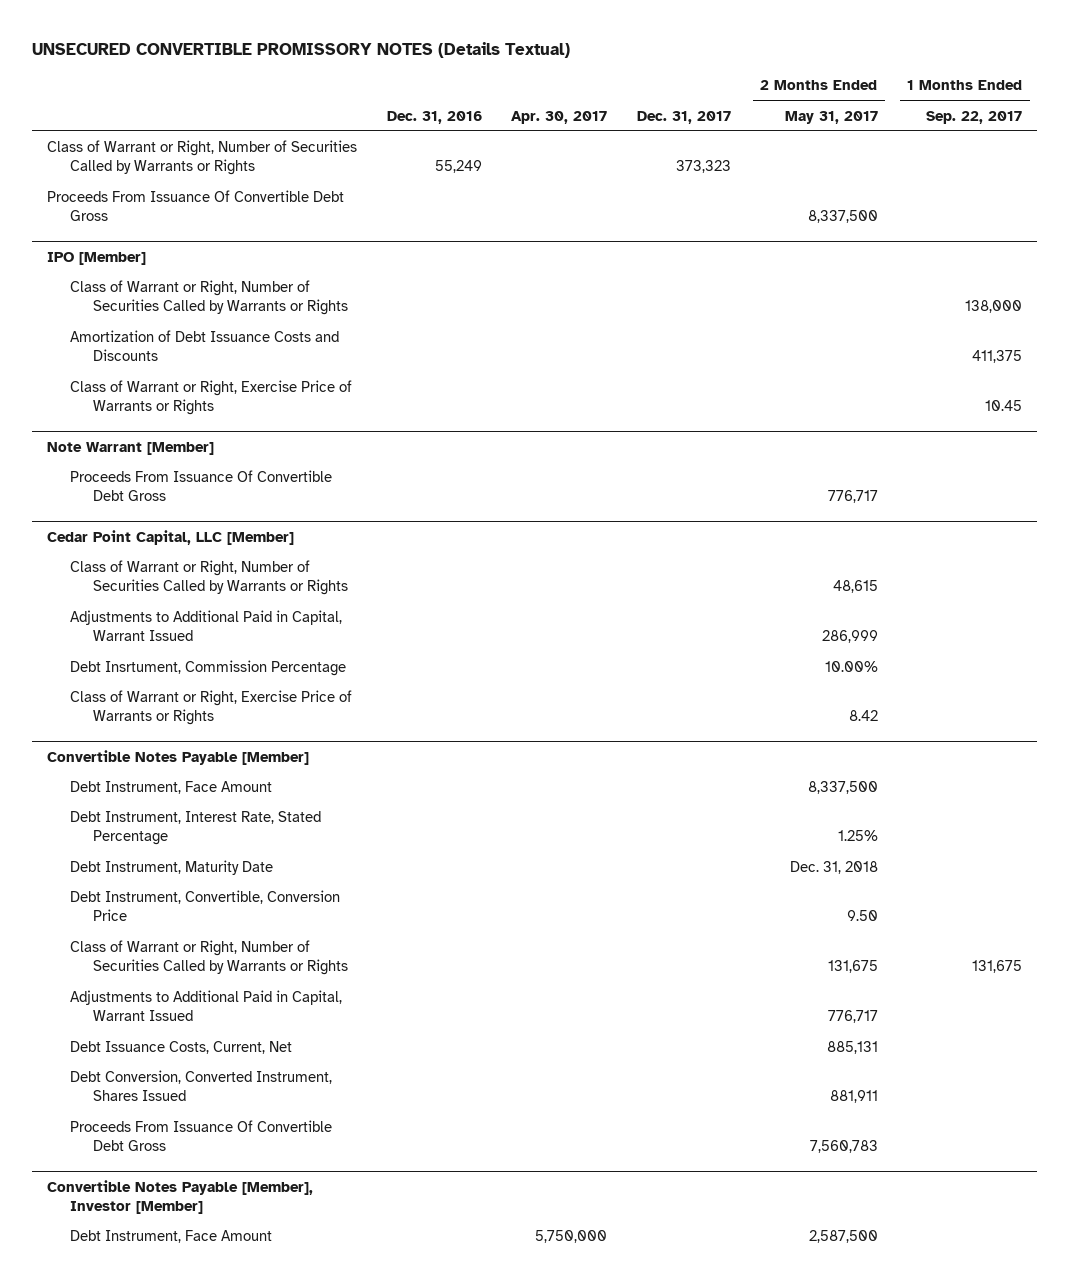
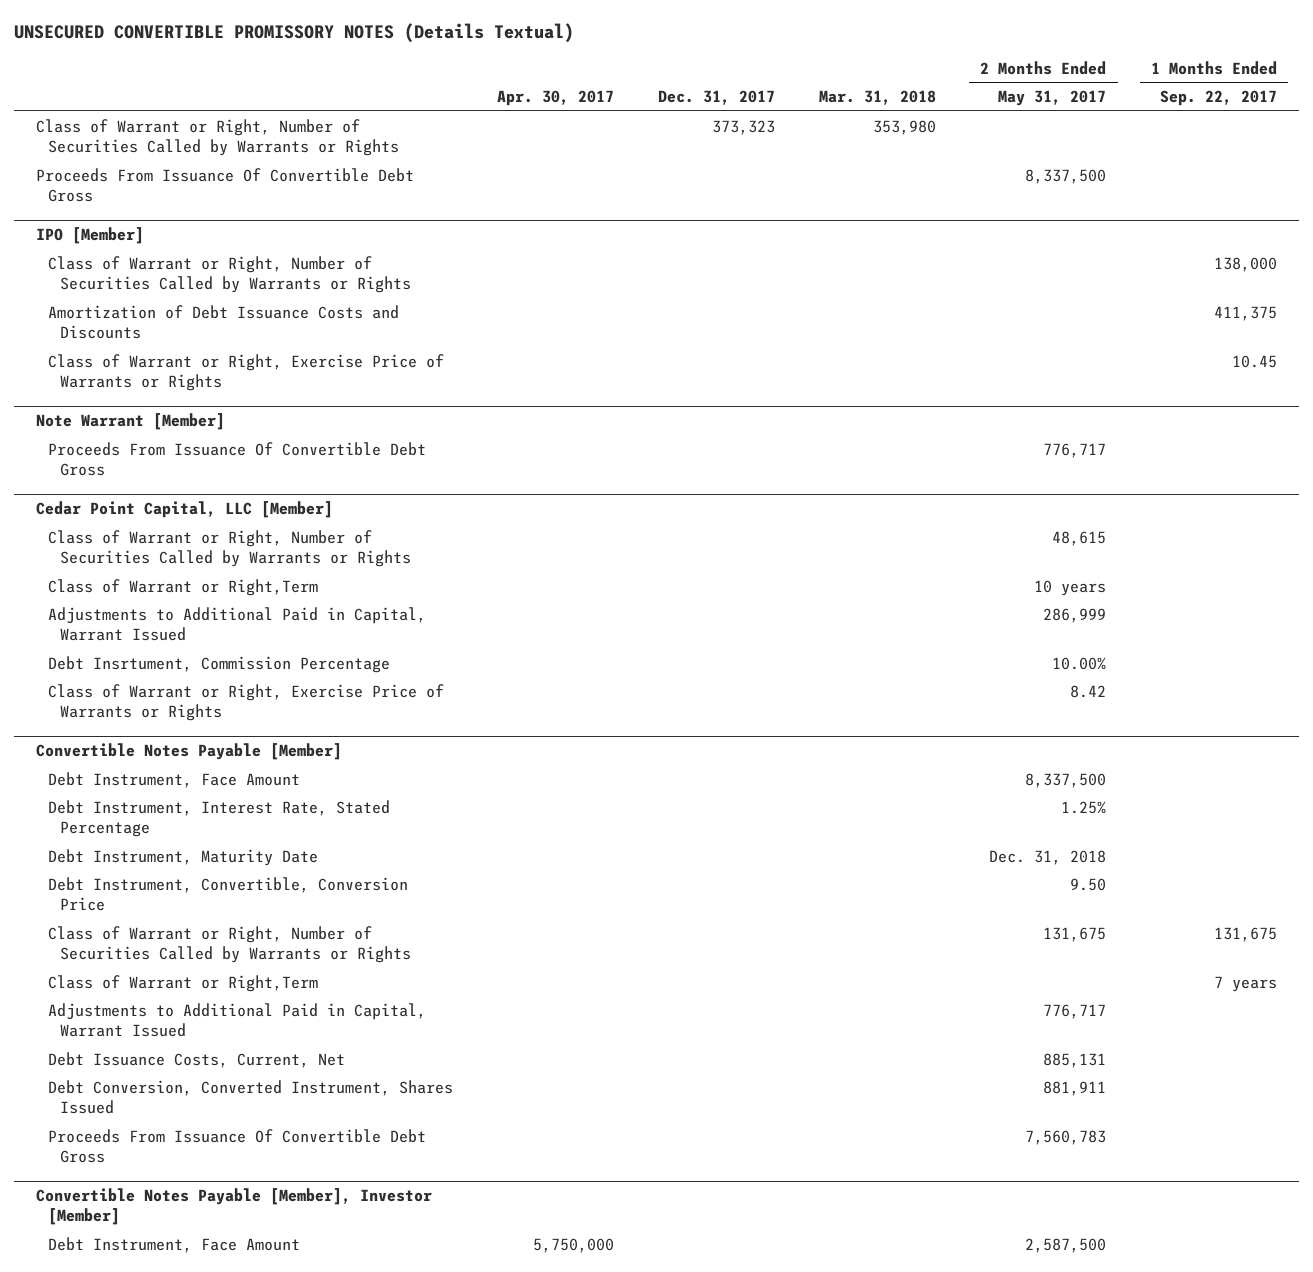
[386,110,482,124] Dec. 31, 2016 -> none
none -> [819,90,937,106] Mar. 31, 2018
none -> [48,578,319,596] Class of Warrant or Right,Term
none -> [48,974,319,992] Class of Warrant or Right,Term

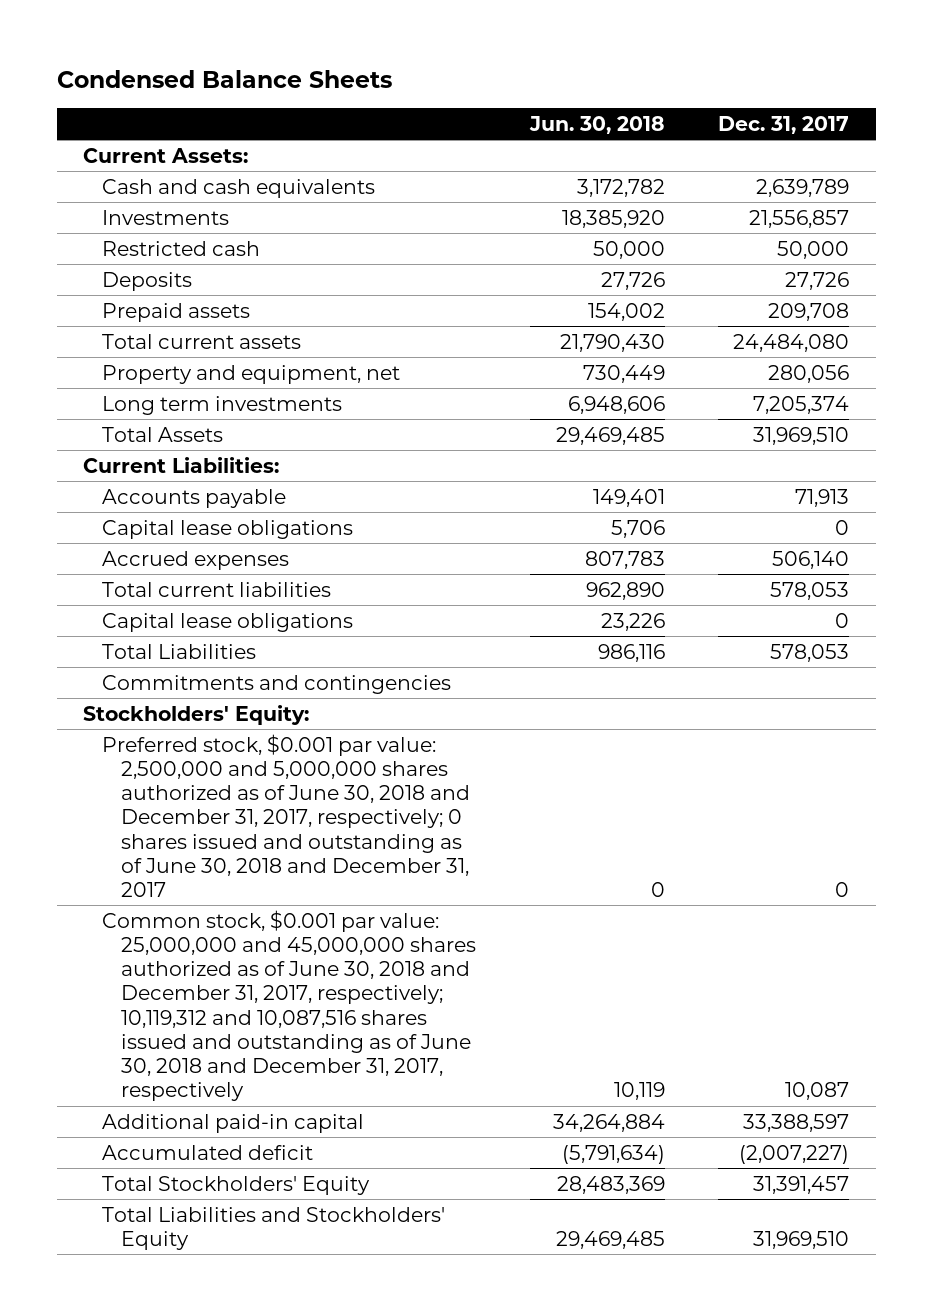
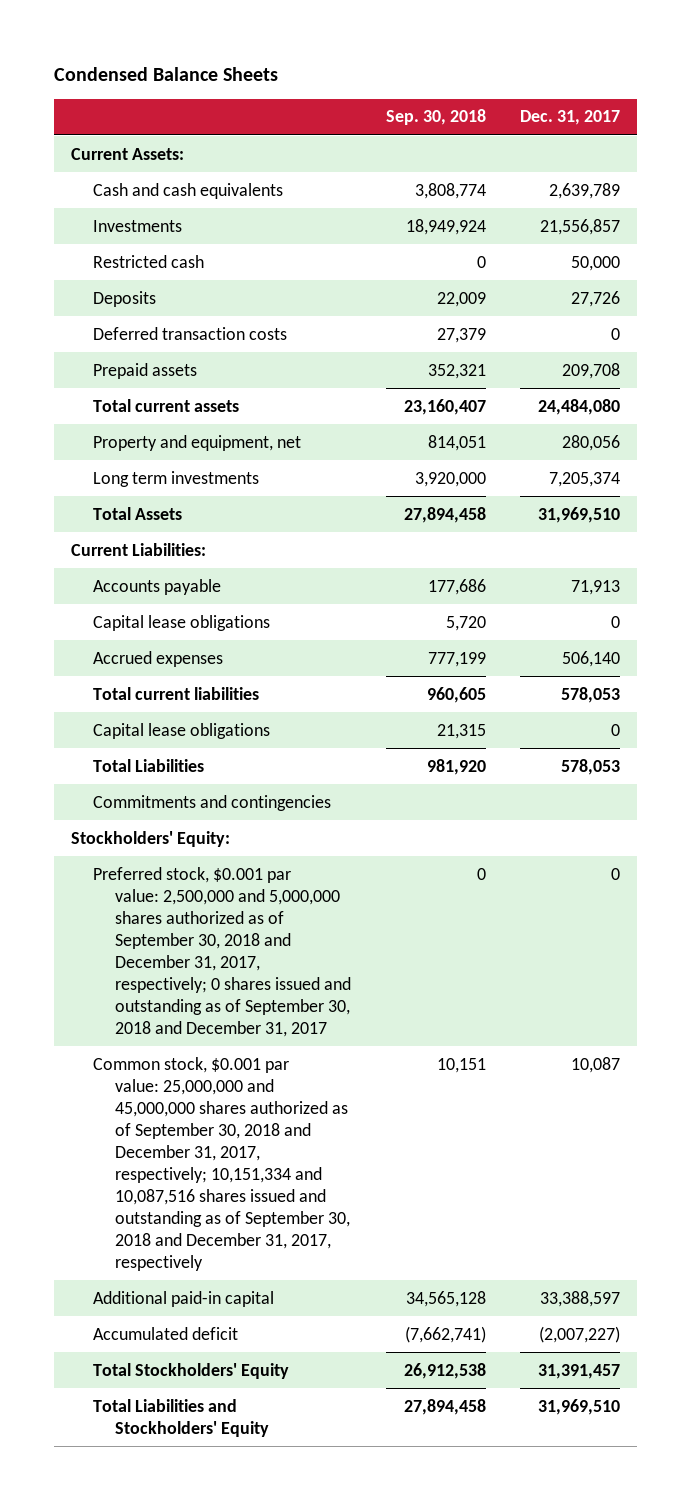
[528,115,665,134] Jun. 30, 2018 -> none
none -> [385,109,486,126] Sep. 30, 2018
none -> [93,326,288,340] Deferred transaction costs
[102,733,471,898] Preferred stock, $0.001 par value: 2,500,000 and 5,000,000 shares authorized as of June 30, 2018 and December 31, 2017, respectively; 0 shares issued and outstanding as of June 30, 2018 and December 31, 2017 -> [93,866,352,1037] Preferred stock, $0.001 par value: 2,500,000 and 5,000,000 shares authorized as of September 30, 2018 and December 31, 2017, respectively; 0 shares issued and outstanding as of September 30, 2018 and December 31, 2017
[102,909,477,1102] Common stock, $0.001 par value: 25,000,000 and 45,000,000 shares authorized as of June 30, 2018 and December 31, 2017, respectively; 10,119,312 and 10,087,516 shares issued and outstanding as of June 30, 2018 and December 31, 2017, respectively -> [93,1056,351,1271] Common stock, $0.001 par value: 25,000,000 and 45,000,000 shares authorized as of September 30, 2018 and December 31, 2017, respectively; 10,151,334 and 10,087,516 shares issued and outstanding as of September 30, 2018 and December 31, 2017, respectively

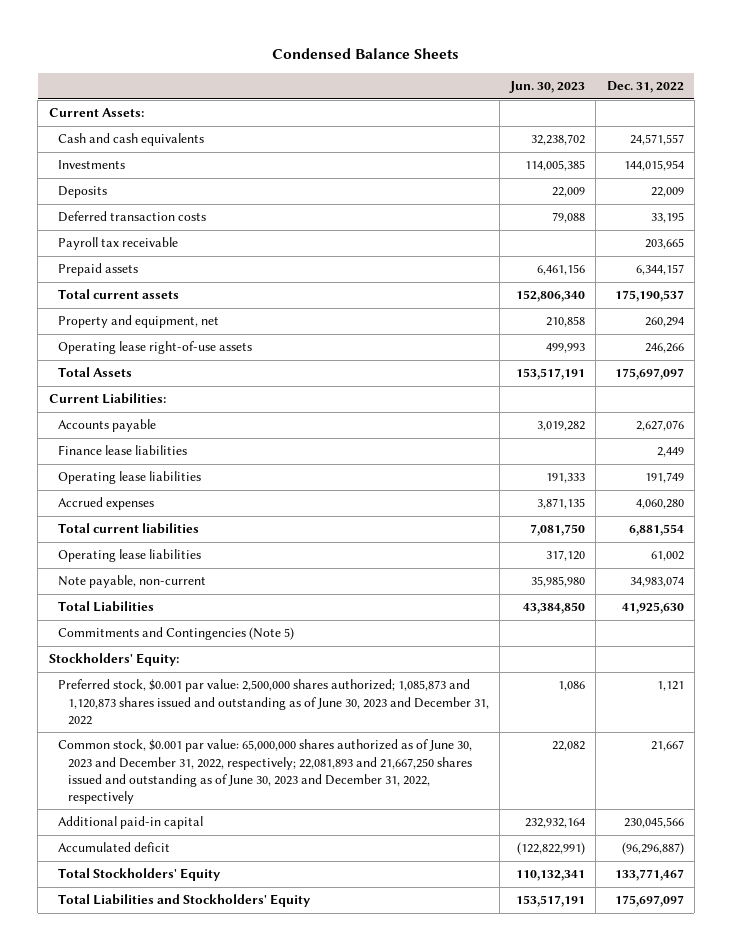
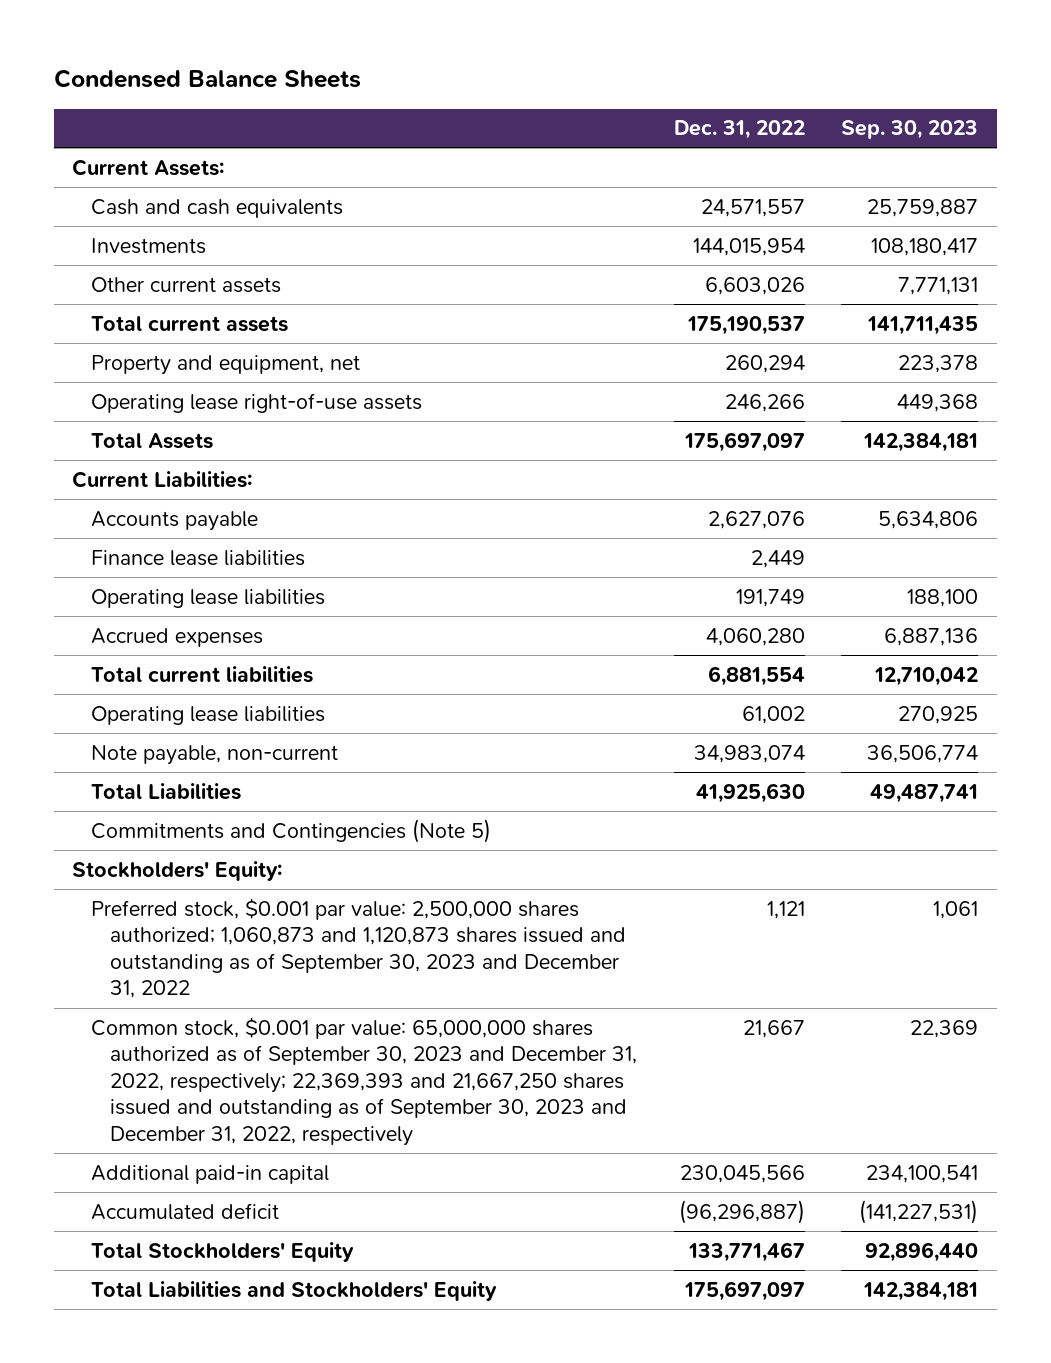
[509,81,586,94] Jun. 30, 2023 -> none
none -> [841,120,979,140] Sep. 30, 2023
[58,186,108,199] Deposits -> none
[58,211,207,223] Deferred transaction costs -> none
[58,237,179,251] Payroll tax receivable -> none
[58,263,139,277] Prepaid assets -> [91,276,282,293] Other current assets
[635,264,684,276] 6,344,157 -> [704,276,805,295] 6,603,026
[58,679,490,725] Preferred stock, $0.001 par value: 2,500,000 shares authorized; 1,085,873 and 1,120,873 shares issued and outstanding as of June 30, 2023 and December 31, 2022 -> [91,897,627,999] Preferred stock, $0.001 par value: 2,500,000 shares authorized; 1,060,873 and 1,120,873 shares issued and outstanding as of September 30, 2023 and December 31, 2022
[58,739,473,804] Common stock, $0.001 par value: 65,000,000 shares authorized as of June 30, 2023 and December 31, 2022, respectively; 22,081,893 and 21,667,250 shares issued and outstanding as of June 30, 2023 and December 31, 2022, respectively -> [91,1016,638,1147] Common stock, $0.001 par value: 65,000,000 shares authorized as of September 30, 2023 and December 31, 2022, respectively; 22,369,393 and 21,667,250 shares issued and outstanding as of September 30, 2023 and December 31, 2022, respectively

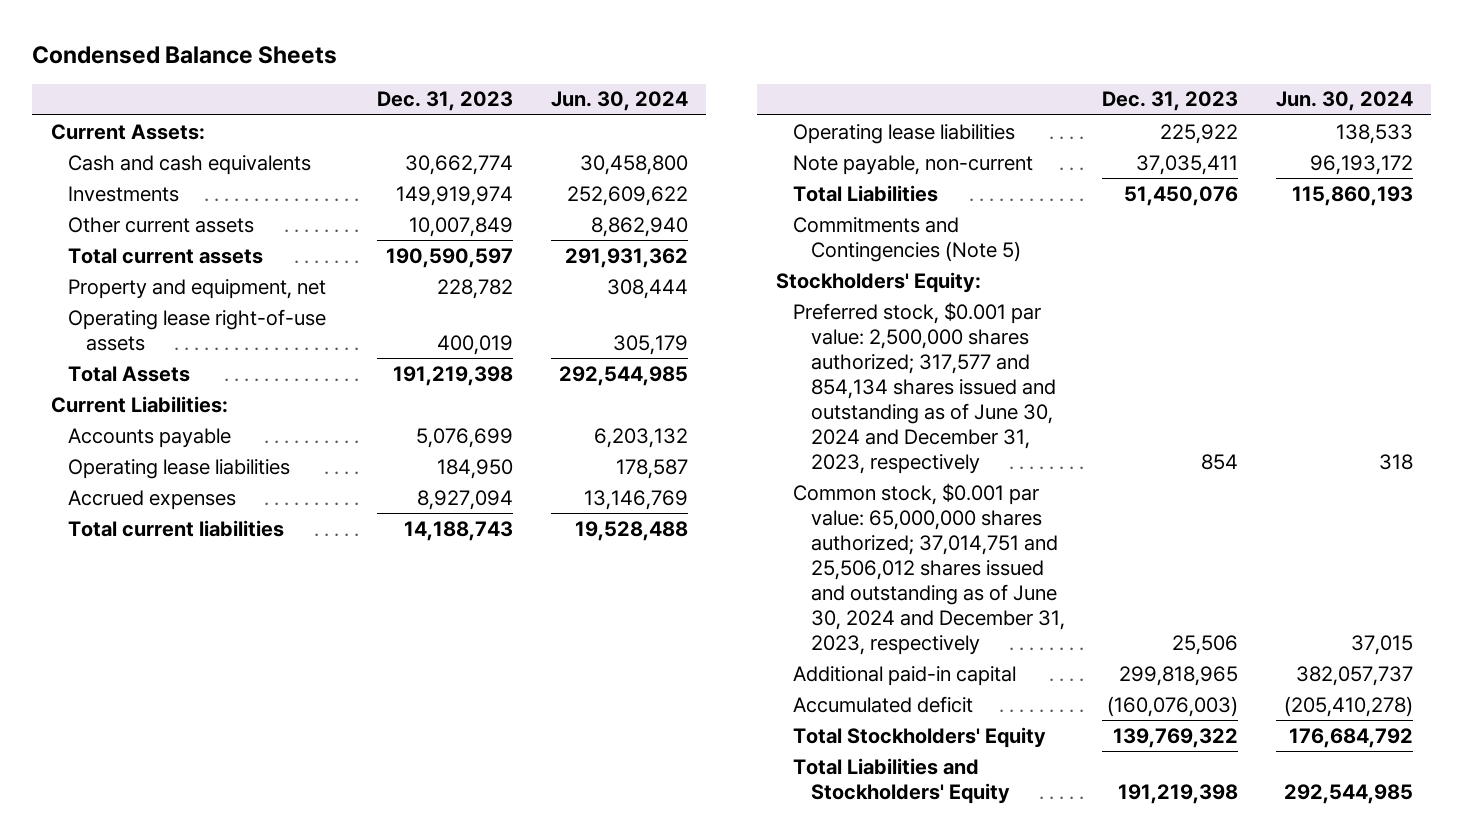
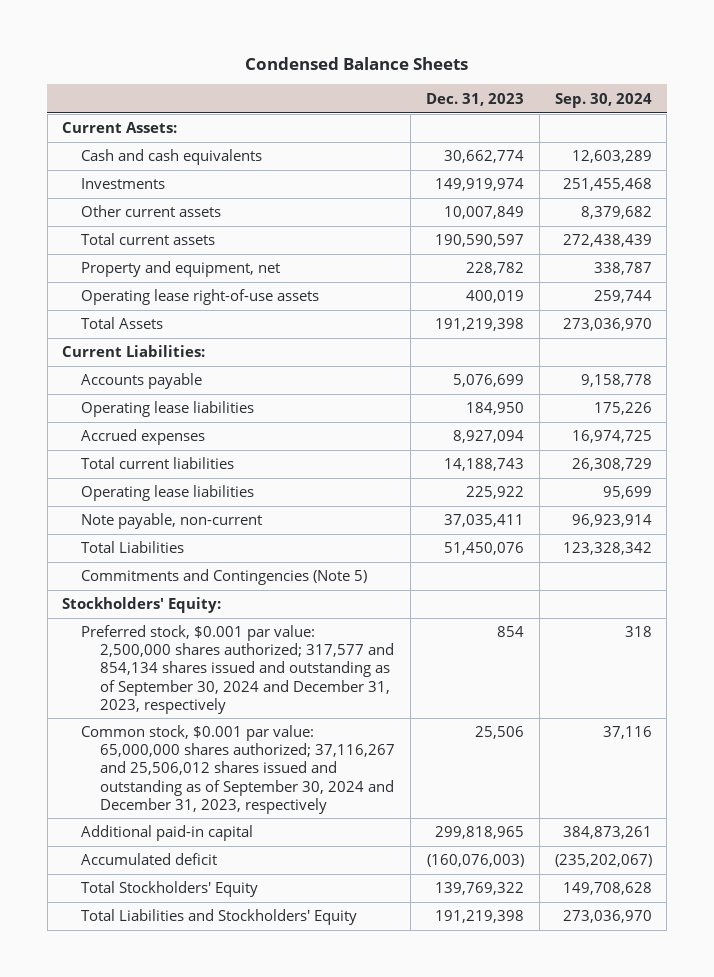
[550,91,688,112] Jun. 30, 2024 -> none
none -> [554,92,652,108] Sep. 30, 2024
[793,301,1057,474] Preferred stock, $0.001 par value: 2,500,000 shares authorized; 317,577 and 854,134 shares issued and outstanding as of June 30, 2024 and December 31, 2023, respectively -> [81,625,394,714] Preferred stock, $0.001 par value: 2,500,000 shares authorized; 317,577 and 854,134 shares issued and outstanding as of September 30, 2024 and December 31, 2023, respectively
[793,482,1066,655] Common stock, $0.001 par value: 65,000,000 shares authorized; 37,014,751 and 25,506,012 shares issued and outstanding as of June 30, 2024 and December 31, 2023, respectively -> [81,725,395,814] Common stock, $0.001 par value: 65,000,000 shares authorized; 37,116,267 and 25,506,012 shares issued and outstanding as of September 30, 2024 and December 31, 2023, respectively

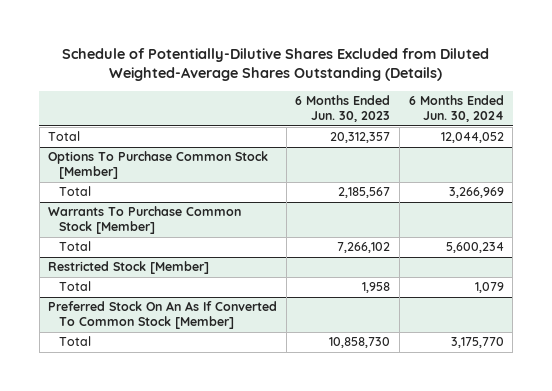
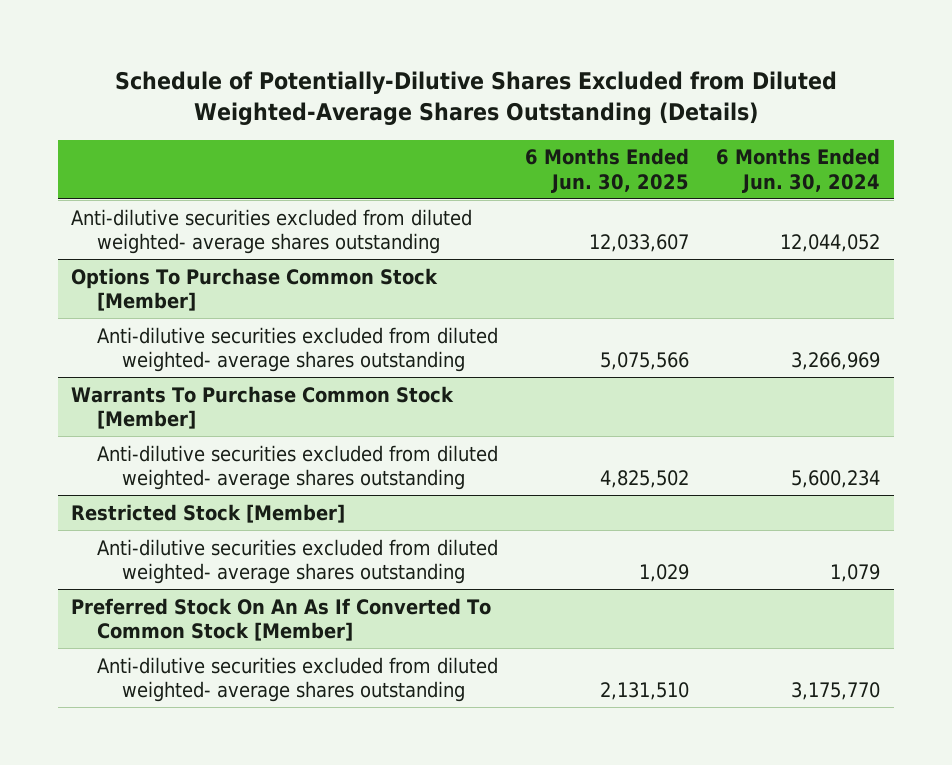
[295,95,391,123] 6 Months Ended Jun. 30, 2023 -> none
none -> [524,148,689,193] 6 Months Ended Jun. 30, 2025
[48,131,81,142] Total -> [71,208,473,254] Anti-dilutive securities excluded from diluted weighted- average shares outstanding
[58,186,91,197] Total -> [96,326,498,372] Anti-dilutive securities excluded from diluted weighted- average shares outstanding
[58,241,91,252] Total -> [96,444,498,490] Anti-dilutive securities excluded from diluted weighted- average shares outstanding
[58,281,91,292] Total -> [96,538,498,584] Anti-dilutive securities excluded from diluted weighted- average shares outstanding
[58,336,91,347] Total -> [96,656,498,702] Anti-dilutive securities excluded from diluted weighted- average shares outstanding

